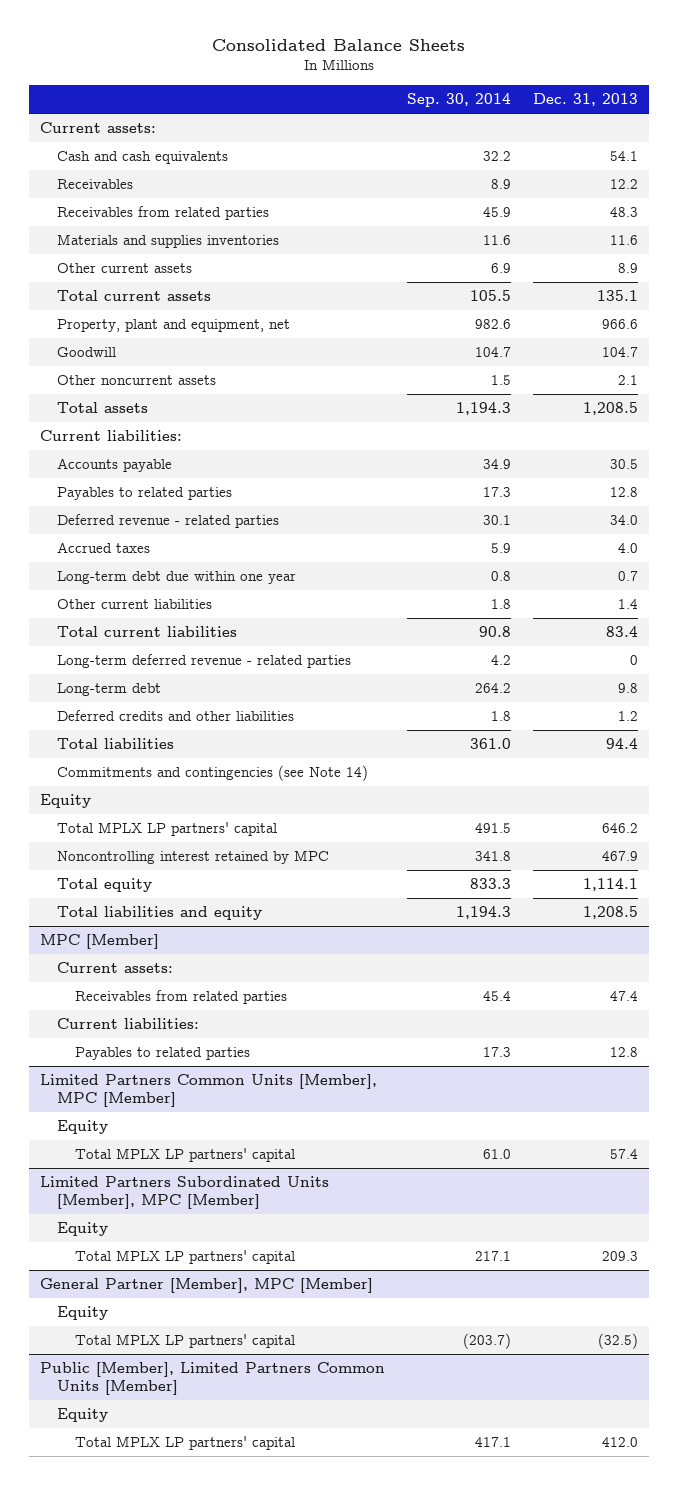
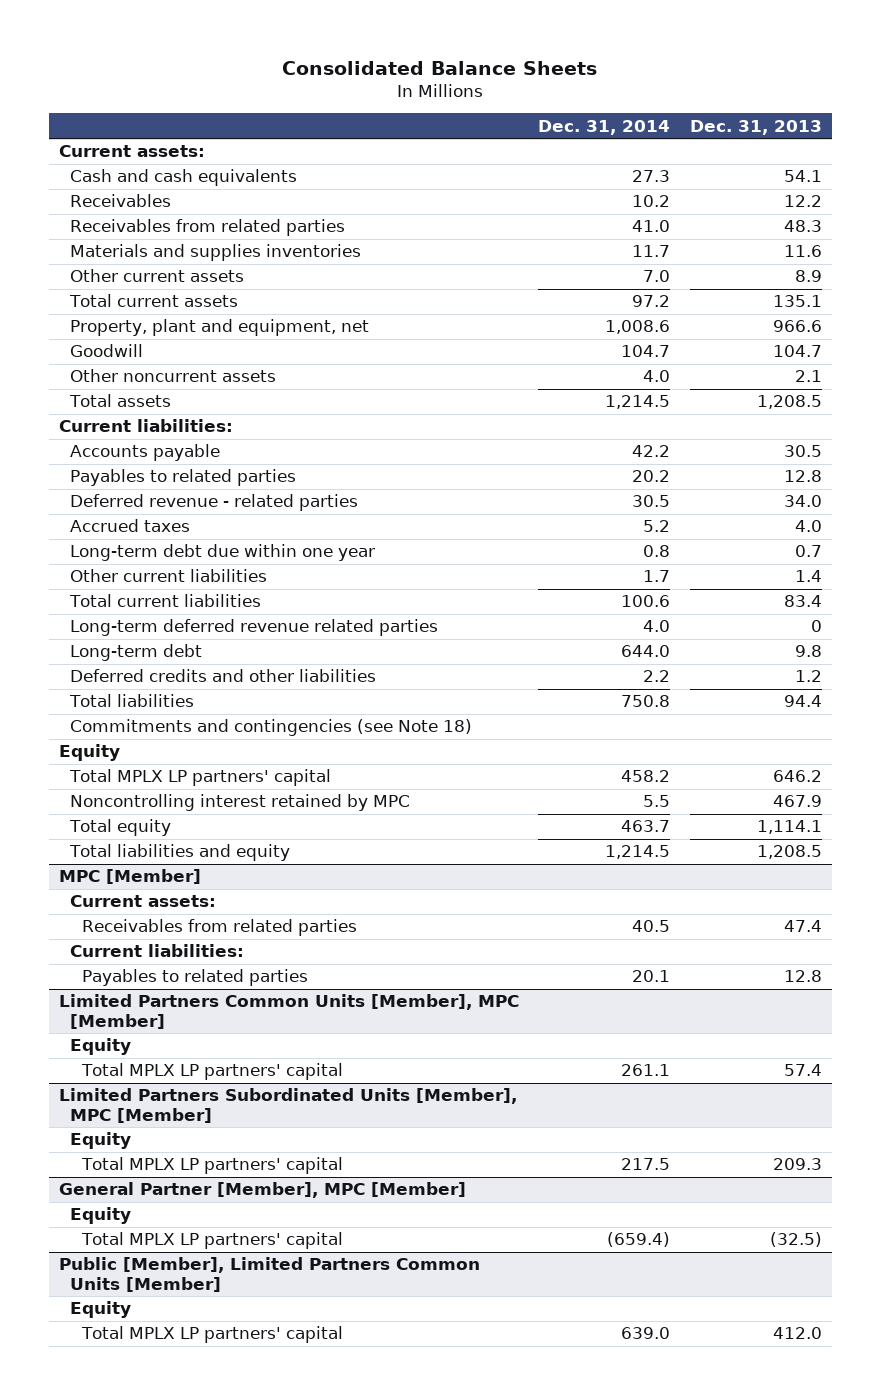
[407,93,512,108] Sep. 30, 2014 -> none
none -> [538,119,671,135] Dec. 31, 2014
[57,654,352,669] Long-term deferred revenue - related parties -> [70,619,439,637] Long-term deferred revenue related parties
[57,765,369,782] Commitments and contingencies (see Note 14) -> [70,719,473,737] Commitments and contingencies (see Note 18)

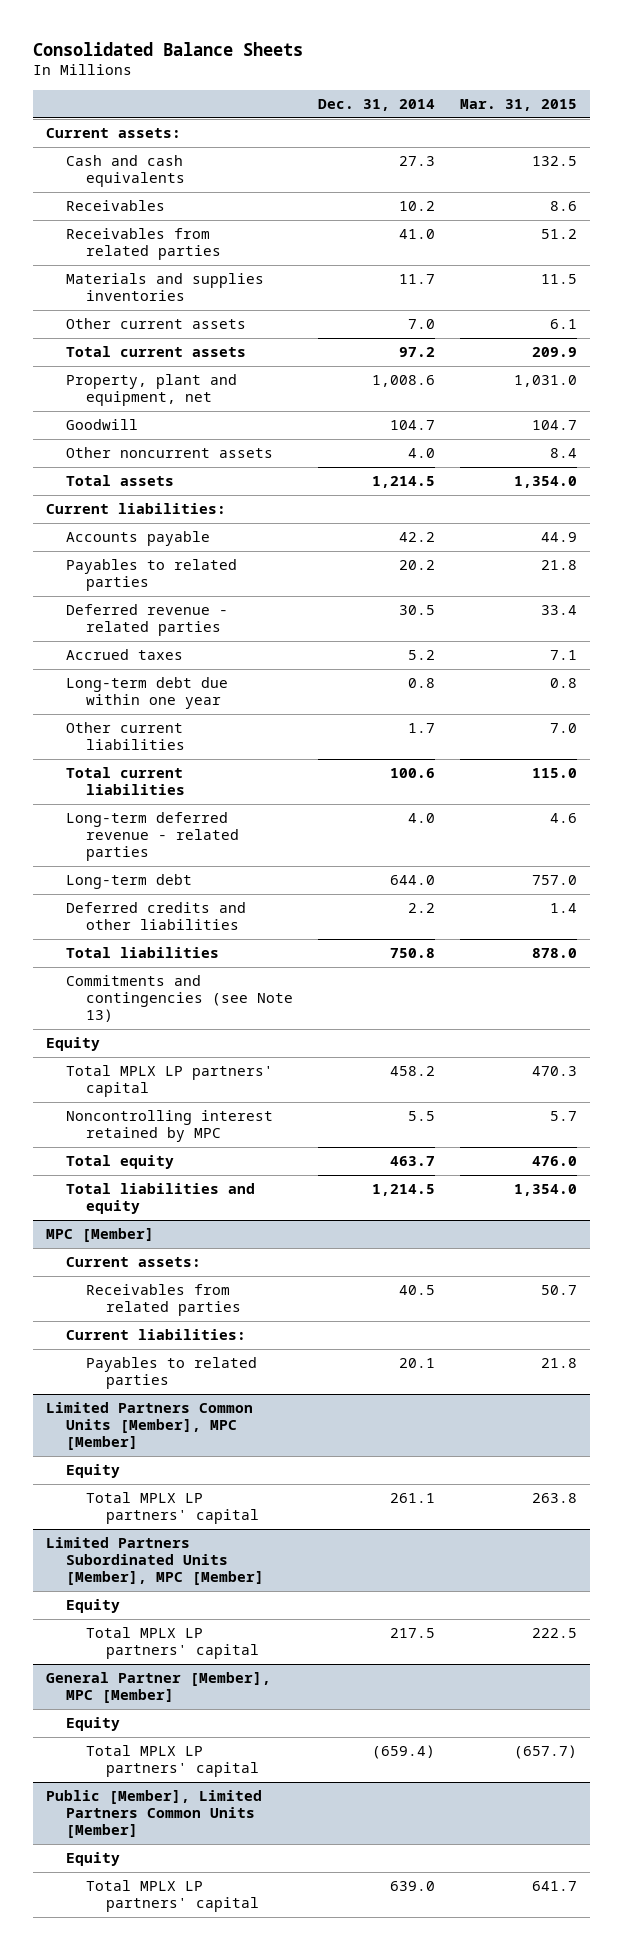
[690,119,823,135] Dec. 31, 2013 -> none
none -> [460,99,578,112] Mar. 31, 2015
[70,619,439,637] Long-term deferred revenue related parties -> [65,812,239,862] Long-term deferred revenue - related parties
[70,719,473,737] Commitments and contingencies (see Note 18) -> [65,975,293,1023] Commitments and contingencies (see Note 13)

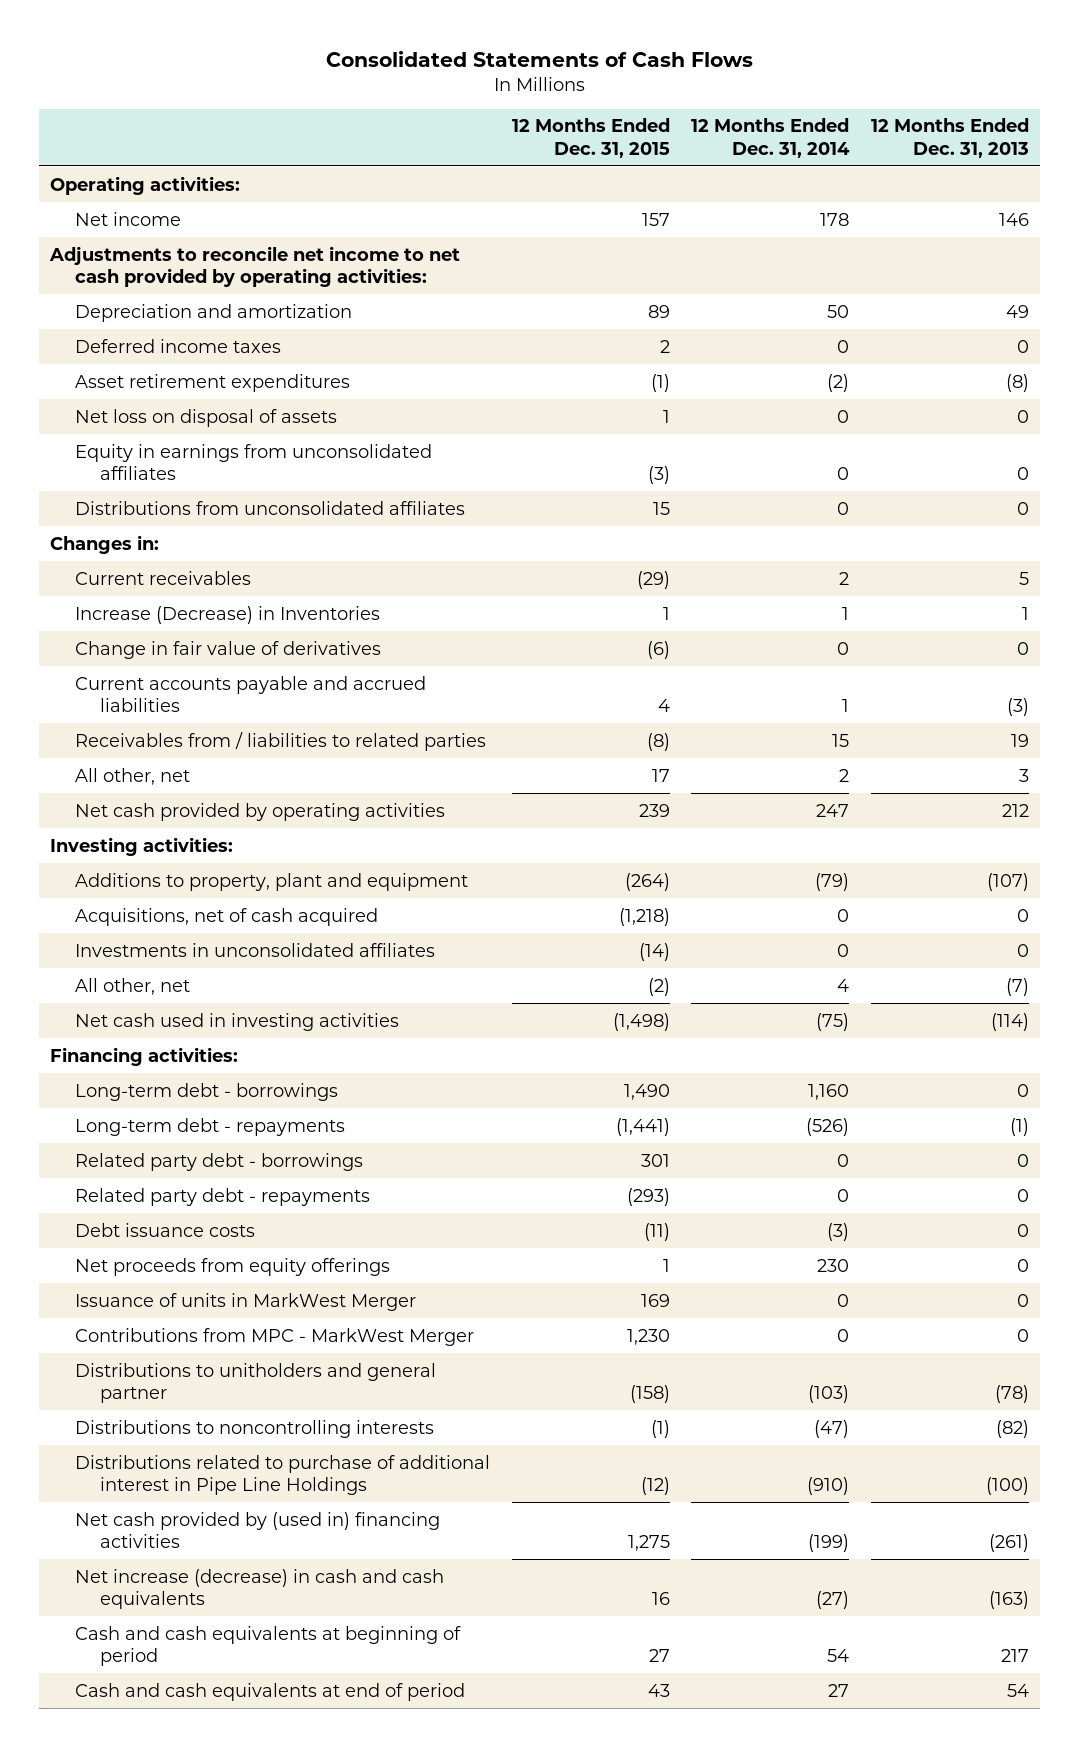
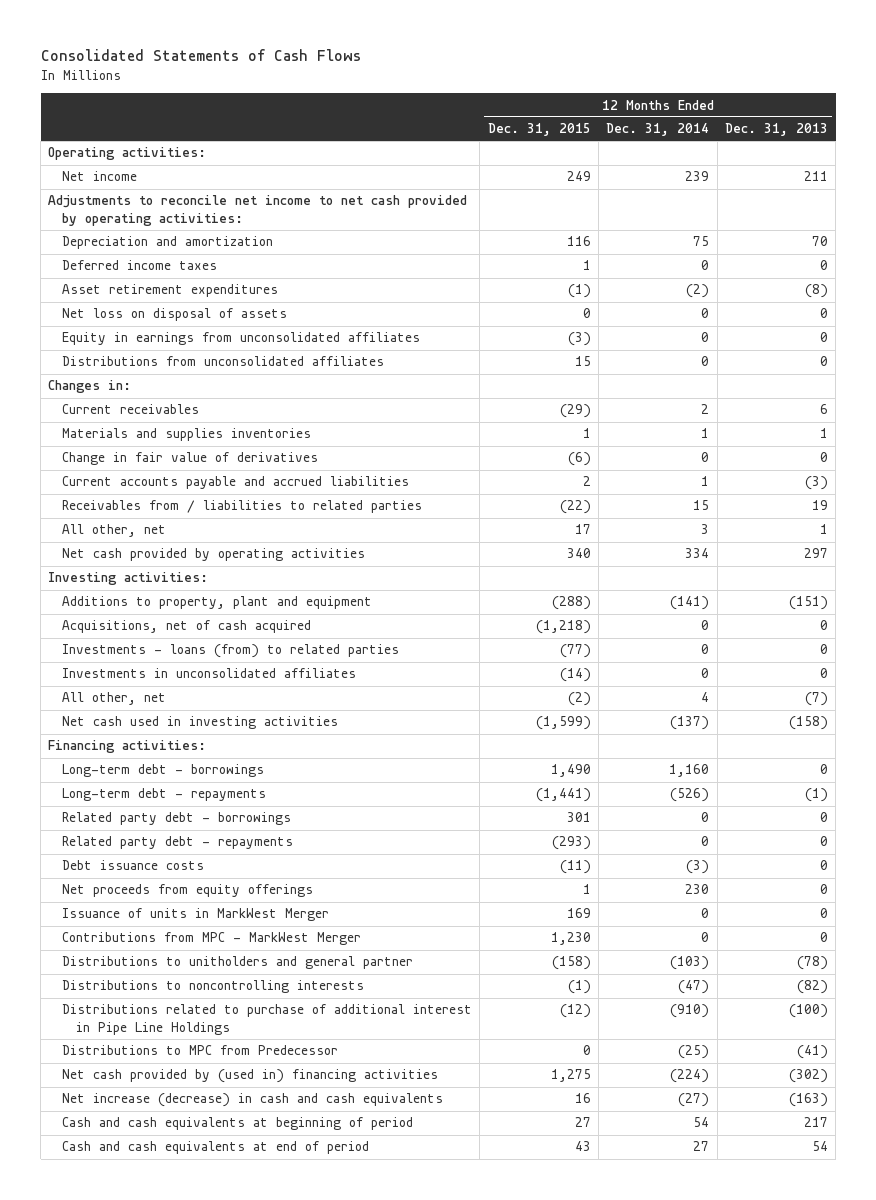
[641,212,670,226] 157 -> [566,171,591,182] 249
[820,212,850,226] 178 -> [685,171,710,182] 239
[999,212,1030,226] 146 -> [803,171,828,182] 211
[647,304,670,318] 89 -> [566,236,591,247] 116
[827,304,850,318] 50 -> [693,236,710,247] 75
[1006,304,1030,318] 49 -> [811,236,828,247] 70
[659,339,670,353] 2 -> [582,260,591,271] 1
[662,409,670,423] 1 -> [582,308,591,319] 0
[1019,571,1030,585] 5 -> [819,404,828,415] 6
[74,605,380,624] Increase (Decrease) in Inventories -> [62,428,312,442] Materials and supplies inventories
[657,698,670,712] 4 -> [582,476,591,487] 2
[646,732,670,751] (8) -> [559,500,591,515] (22)
[839,768,850,782] 2 -> [701,524,710,535] 3
[1019,768,1030,782] 3 -> [819,524,828,535] 1
[638,803,670,817] 239 -> [566,548,591,559] 340
[816,803,850,817] 247 -> [685,548,710,559] 334
[1002,803,1030,817] 212 -> [803,548,828,559] 297
[624,872,670,891] (264) -> [551,596,591,611] (288)
[815,872,850,891] (79) -> [670,596,710,611] (141)
[987,872,1030,891] (107) -> [788,596,828,611] (151)
none -> [62,644,400,659] Investments - loans (from) to related parties
[612,1012,670,1031] (1,498) -> [535,716,591,731] (1,599)
[816,1012,850,1031] (75) -> [670,716,710,731] (137)
[991,1012,1030,1031] (114) -> [788,716,828,731] (158)
none -> [62,1045,339,1056] Distributions to MPC from Predecessor
[808,1533,850,1552] (199) -> [670,1069,710,1084] (224)
[989,1533,1030,1552] (261) -> [788,1069,828,1084] (302)

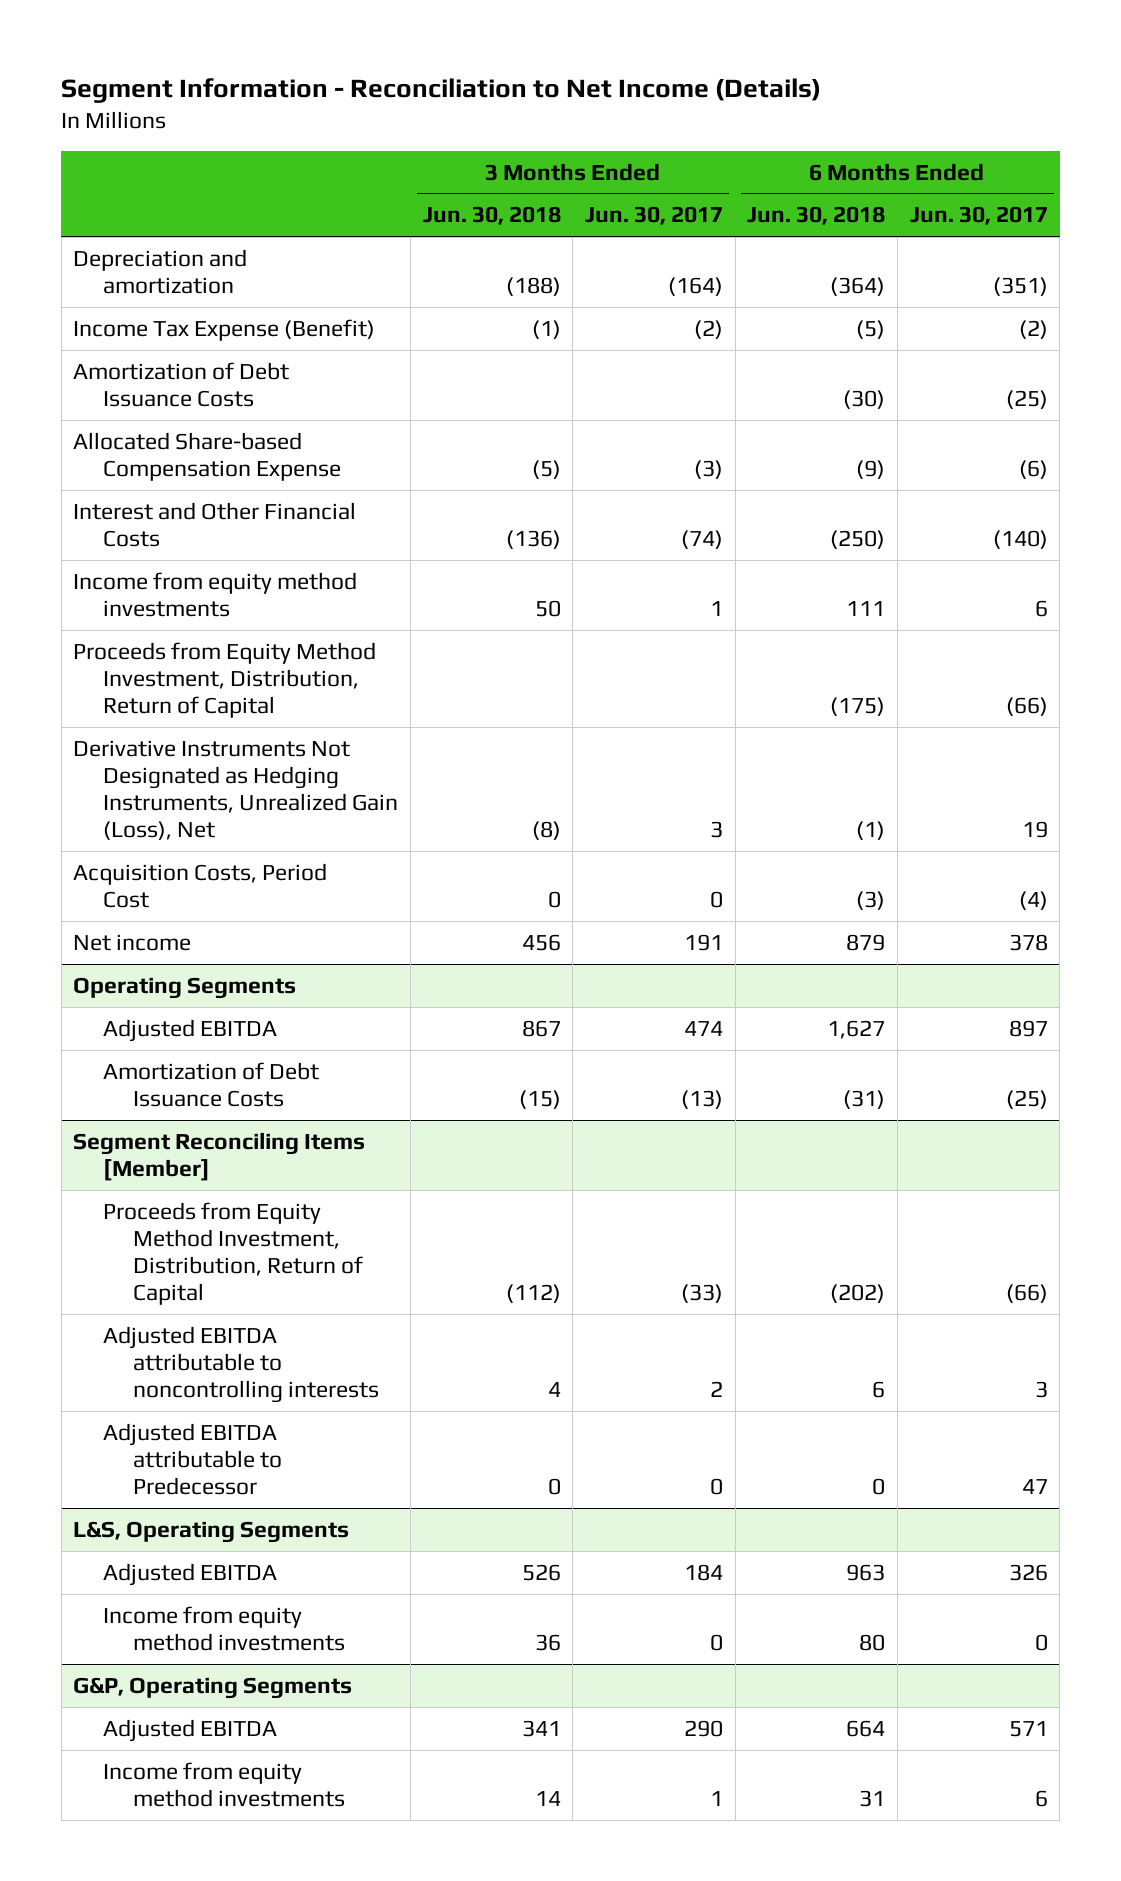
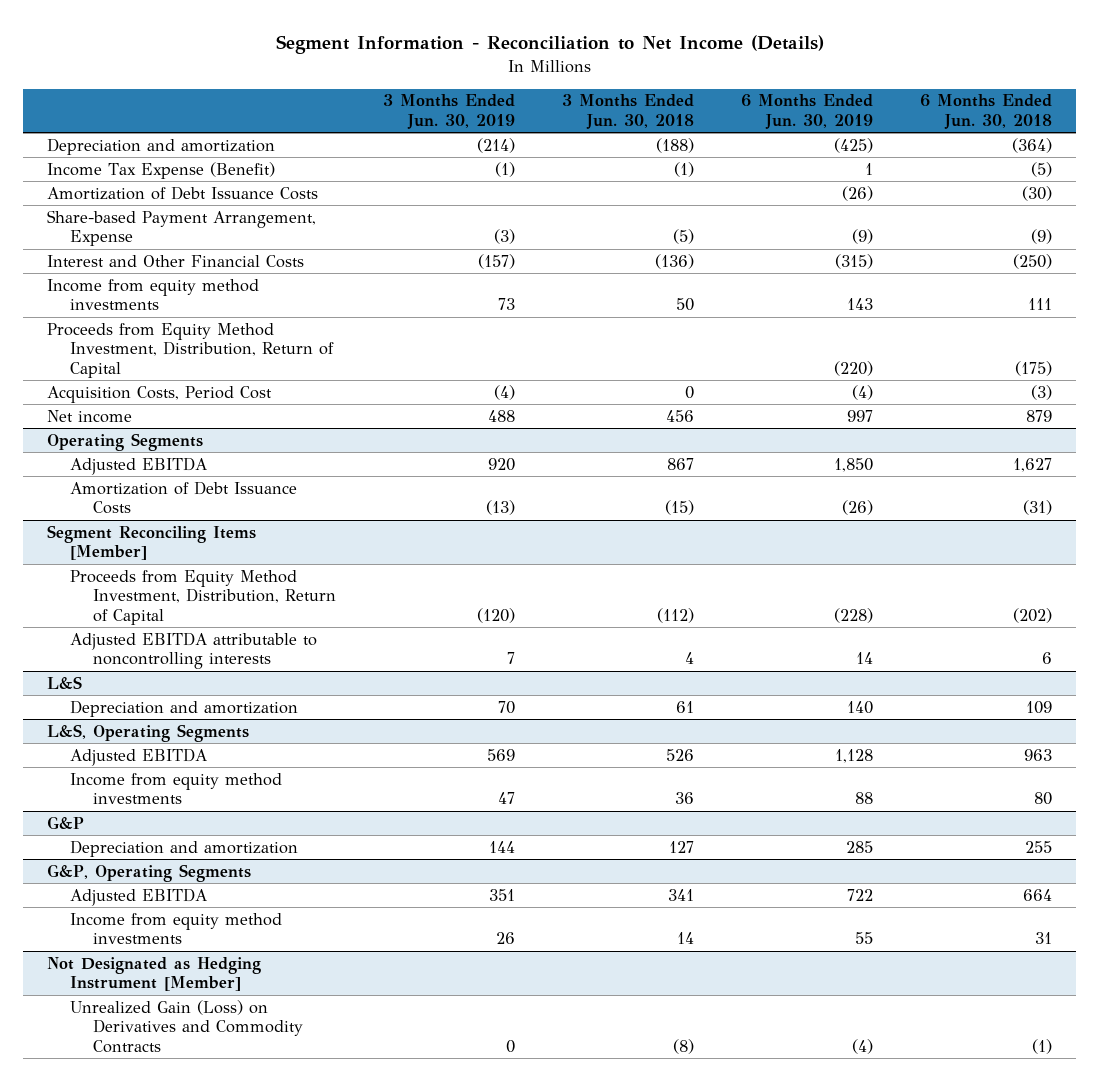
[584,206,723,226] Jun. 30, 2017 -> none
[909,206,1048,226] Jun. 30, 2017 -> none
none -> [383,94,516,129] 3 Months Ended Jun. 30, 2019
none -> [741,94,874,129] 6 Months Ended Jun. 30, 2019
[73,431,342,481] Allocated Share-based Compensation Expense -> [46,209,316,247] Share-based Payment Arrangement, Expense
[73,739,399,840] Derivative Instruments Not Designated as Hedging Instruments, Unrealized Gain (Loss), Net -> none
[103,1422,283,1495] Adjusted EBITDA attributable to Predecessor -> none
none -> [46,675,82,689] L&S
none -> [69,699,298,717] Depreciation and amortization
none -> [46,815,84,829] G&P
none -> [69,839,298,857] Depreciation and amortization
none -> [46,956,261,992] Not Designated as Hedging Instrument [Member]
none -> [69,999,304,1054] Unrealized Gain (Loss) on Derivatives and Commodity Contracts

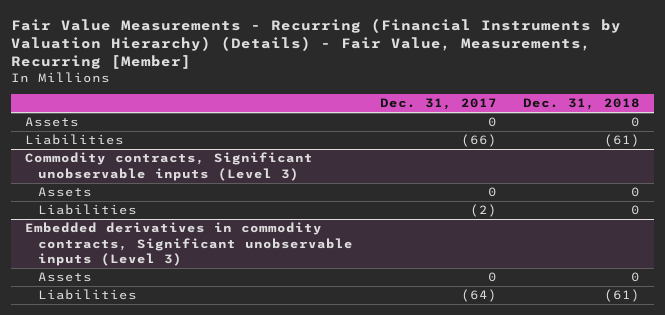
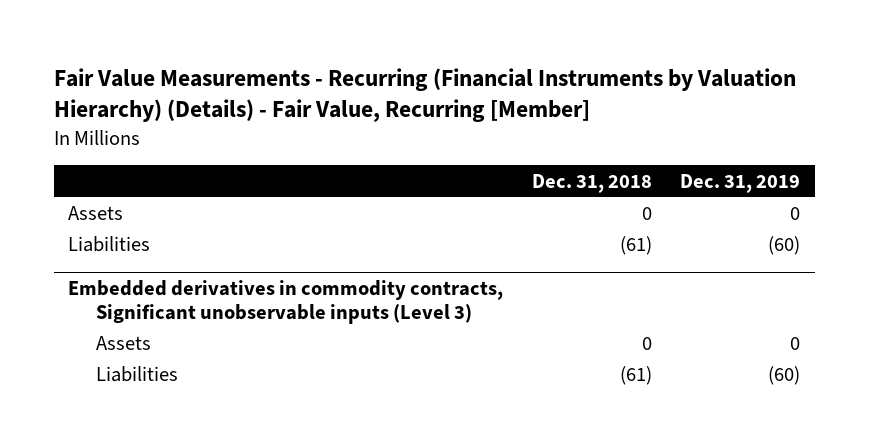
[11,17,622,70] Fair Value Measurements - Recurring (Financial Instruments by Valuation Hierarchy) (Details) - Fair Value, Measurements, Recurring [Member] -> [53,67,796,123] Fair Value Measurements - Recurring (Financial Instruments by Valuation Hierarchy) (Details) - Fair Value, Recurring [Member]
[379,98,497,111] Dec. 31, 2017 -> none
none -> [680,173,801,193] Dec. 31, 2019
[24,152,313,181] Commodity contracts, Significant unobservable inputs (Level 3) -> none
[37,187,92,198] Assets -> none
[37,204,137,216] Liabilities -> none

